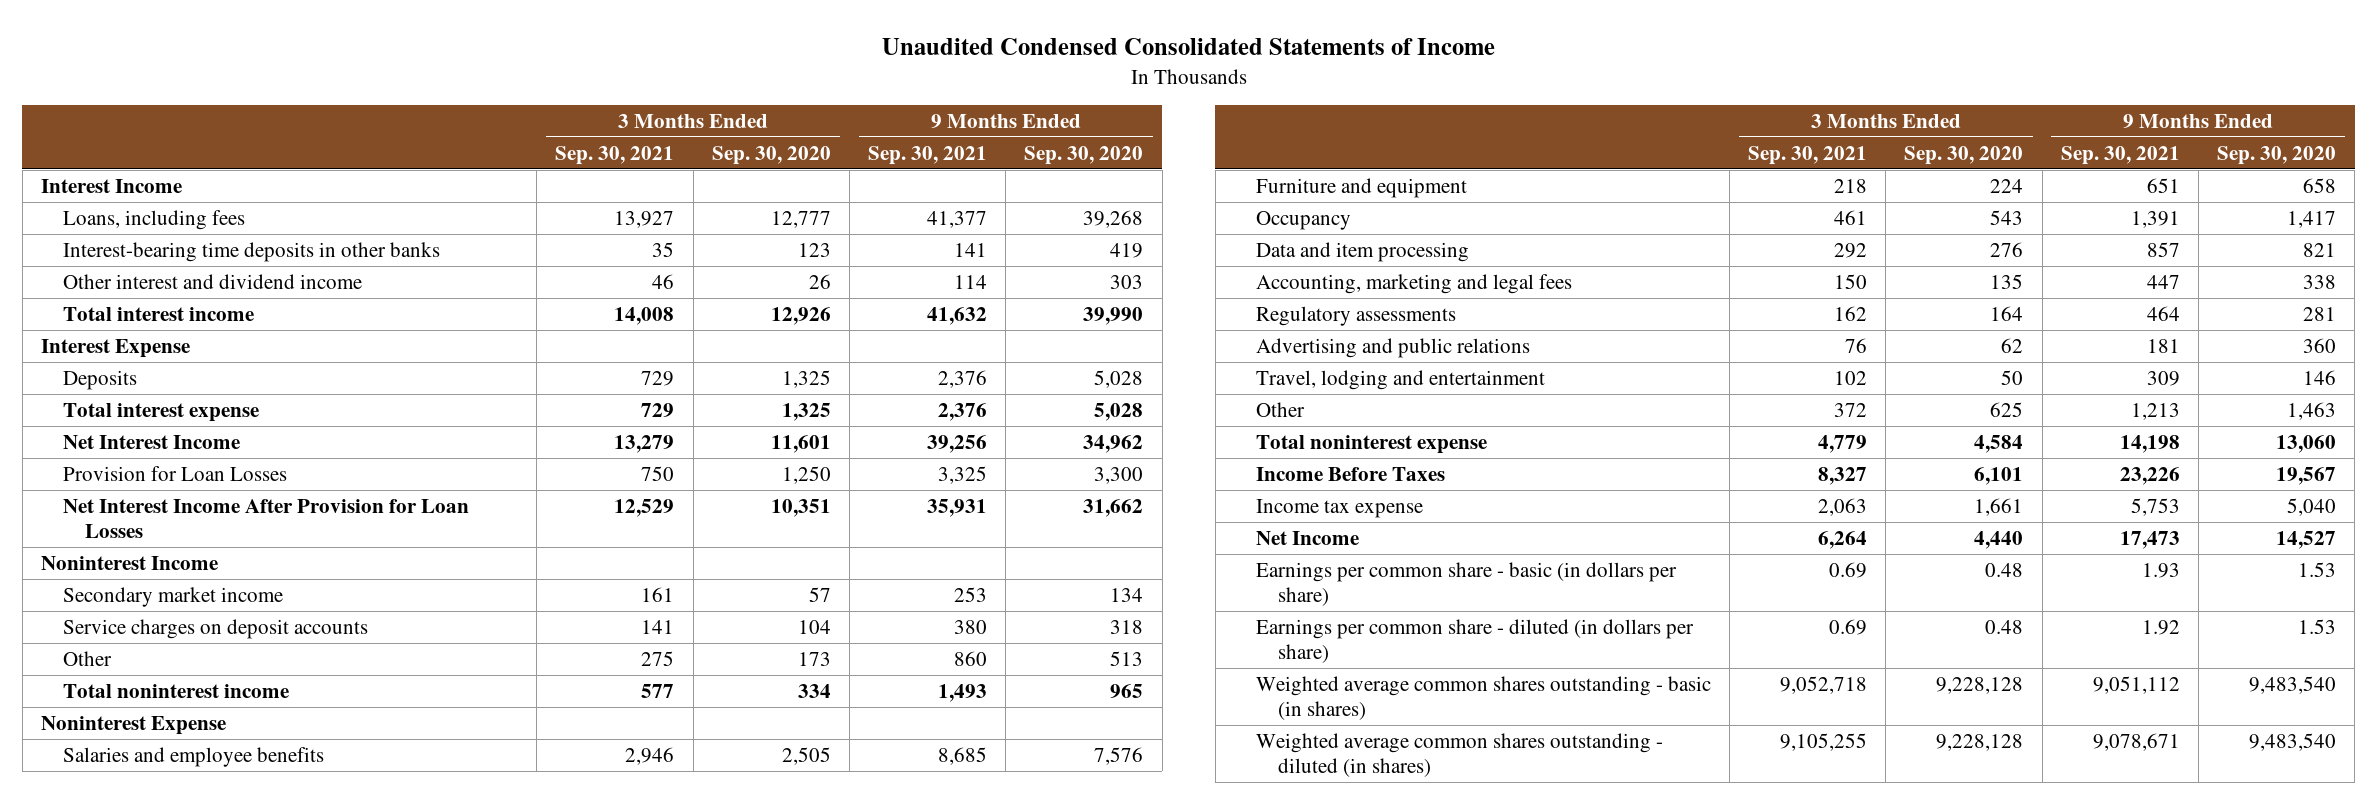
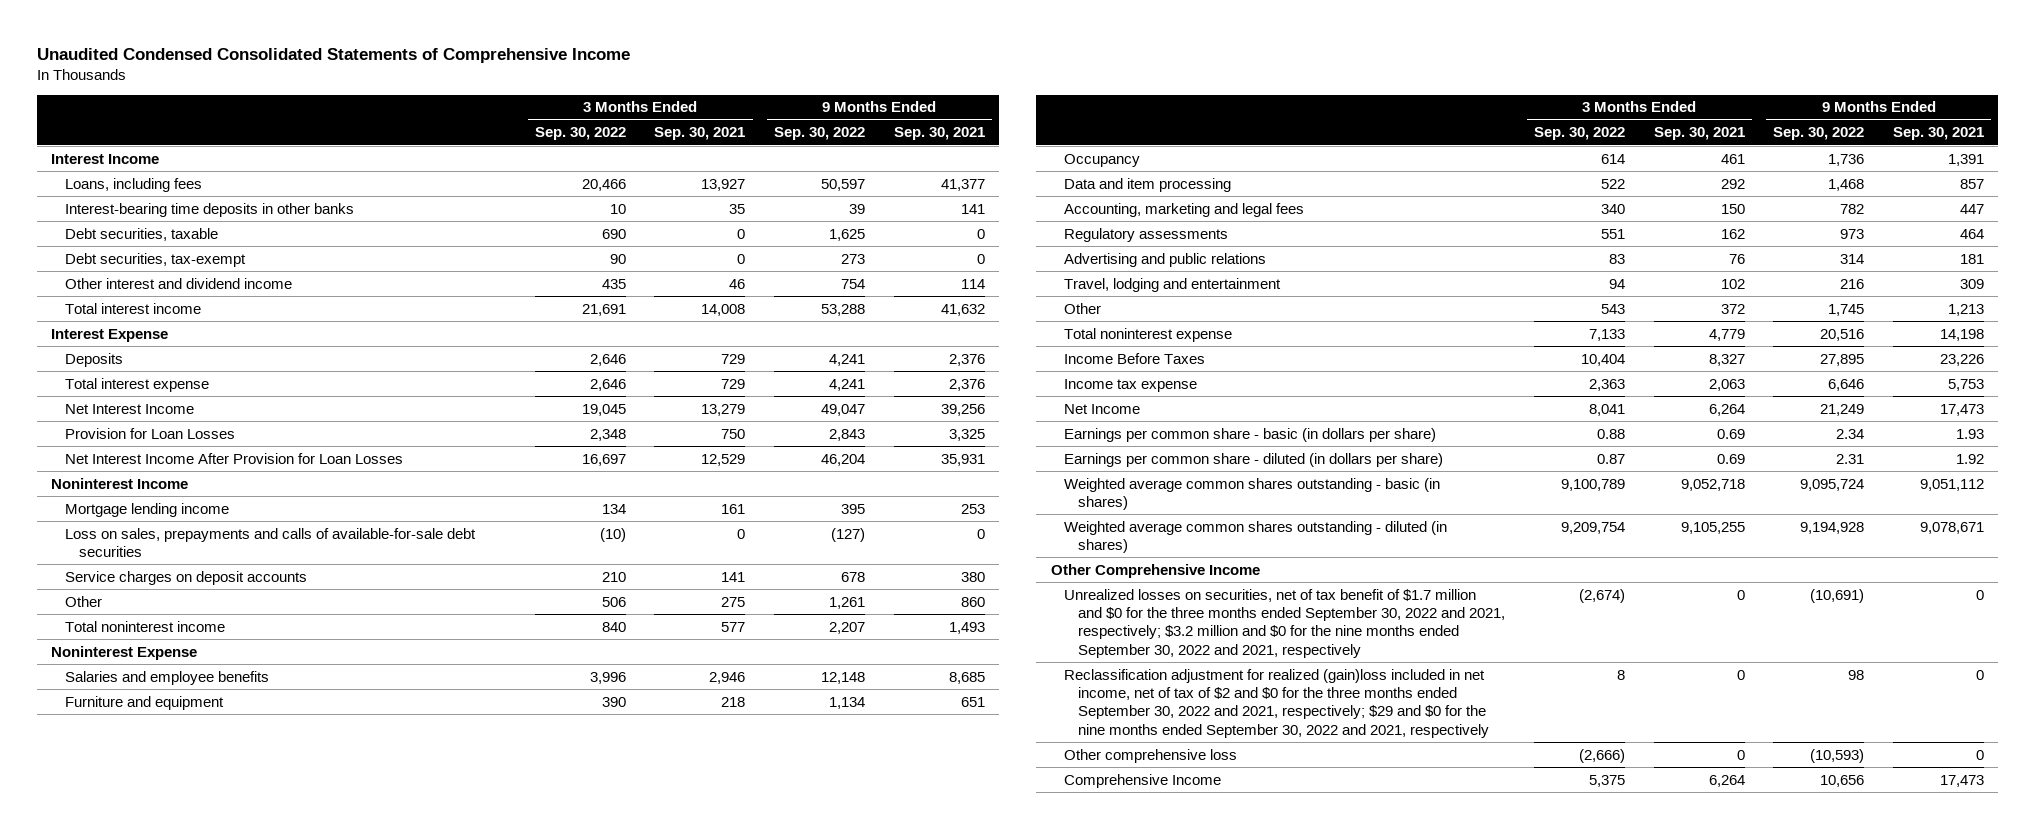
[881,38,1495,56] Unaudited Condensed Consolidated Statements of Income -> [36,47,630,63] Unaudited Condensed Consolidated Statements of Comprehensive Income
[711,145,831,165] Sep. 30, 2020 -> none
[1024,145,1144,165] Sep. 30, 2020 -> none
none -> [534,127,626,141] Sep. 30, 2022
none -> [774,127,866,141] Sep. 30, 2022
none -> [65,227,219,241] Debt securities, taxable
none -> [65,252,247,267] Debt securities, tax-exempt
[63,586,284,607] Secondary market income -> [65,502,230,517] Mortgage lending income
none -> [65,527,477,558] Loss on sales, prepayments and calls of available-for-sale debt securities
none -> [1050,563,1260,578] Other Comprehensive Income
none -> [1064,588,1506,658] Unrealized losses on securities, net of tax benefit of $1.7 million and $0 for the three months ended September 30, 2022 and 2021, respectively; $3.2 million and $0 for the nine months ended September 30, 2022 and 2021, respectively
none -> [1064,668,1490,738] Reclassification adjustment for realized (gain)loss included in net income, net of tax of $2 and $0 for the three months ended September 30, 2022 and 2021, respectively; $29 and $0 for the nine months ended September 30, 2022 and 2021, respectively
none -> [1064,748,1238,763] Other comprehensive loss
none -> [1064,773,1222,788] Comprehensive Income

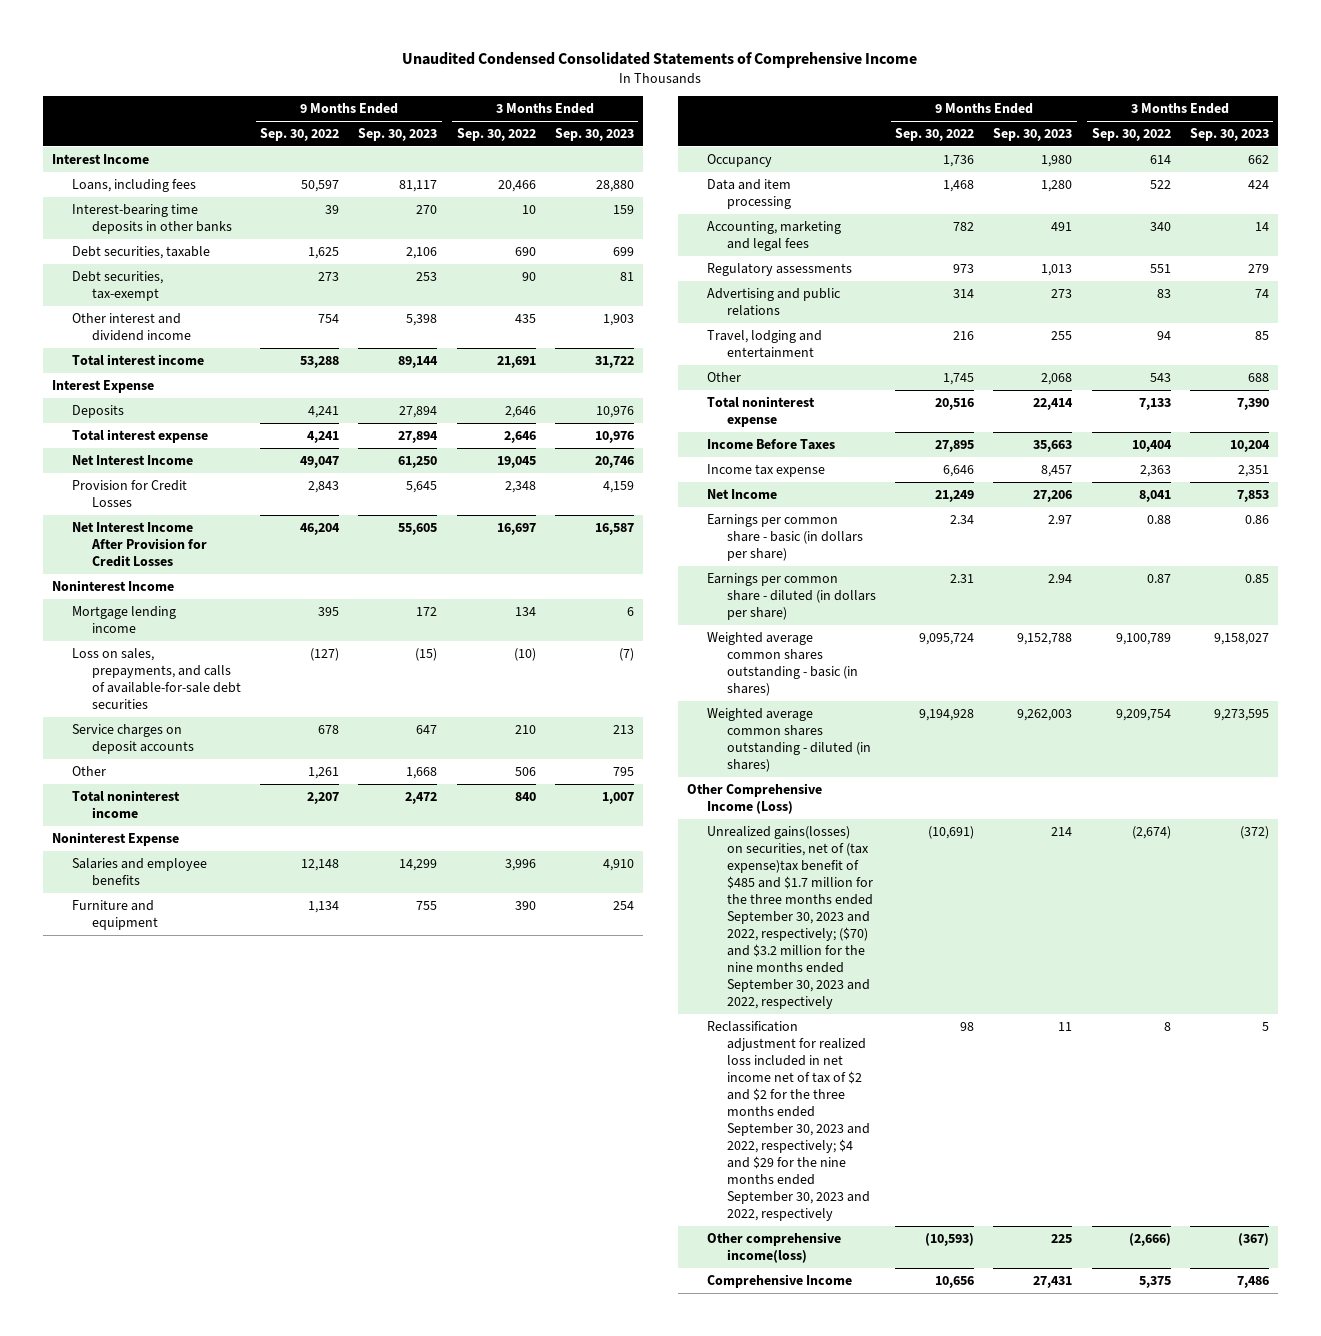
[654,127,746,141] Sep. 30, 2021 -> none
[893,127,985,141] Sep. 30, 2021 -> none
none -> [358,127,438,141] Sep. 30, 2023
none -> [554,127,634,141] Sep. 30, 2023
[65,427,236,439] Provision for Loan Losses -> [72,479,188,507] Provision for Credit Losses
[65,452,404,464] Net Interest Income After Provision for Loan Losses -> [72,521,208,567] Net Interest Income After Provision for Credit Losses
[65,527,477,558] Loss on sales, prepayments and calls of available-for-sale debt securities -> [72,647,242,710] Loss on sales, prepayments, and calls of available-for-sale debt securities
[1050,563,1260,578] Other Comprehensive Income -> [687,782,823,814] Other Comprehensive Income (Loss)
[1064,588,1506,658] Unrealized losses on securities, net of tax benefit of $1.7 million and $0 for the three months ended September 30, 2022 and 2021, respectively; $3.2 million and $0 for the nine months ended September 30, 2022 and 2021, respectively -> [707,825,874,1010] Unrealized gains(losses) on securities, net of (tax expense)tax benefit of $485 and $1.7 million for the three months ended September 30, 2023 and 2022, respectively; ($70) and $3.2 million for the nine months ended September 30, 2023 and 2022, respectively
[1064,668,1490,738] Reclassification adjustment for realized (gain)loss included in net income, net of tax of $2 and $0 for the three months ended September 30, 2022 and 2021, respectively; $29 and $0 for the nine months ended September 30, 2022 and 2021, respectively -> [707,1020,871,1222] Reclassification adjustment for realized loss included in net income net of tax of $2 and $2 for the three months ended September 30, 2023 and 2022, respectively; $4 and $29 for the nine months ended September 30, 2023 and 2022, respectively
[1064,748,1238,763] Other comprehensive loss -> [707,1231,842,1263] Other comprehensive income(loss)

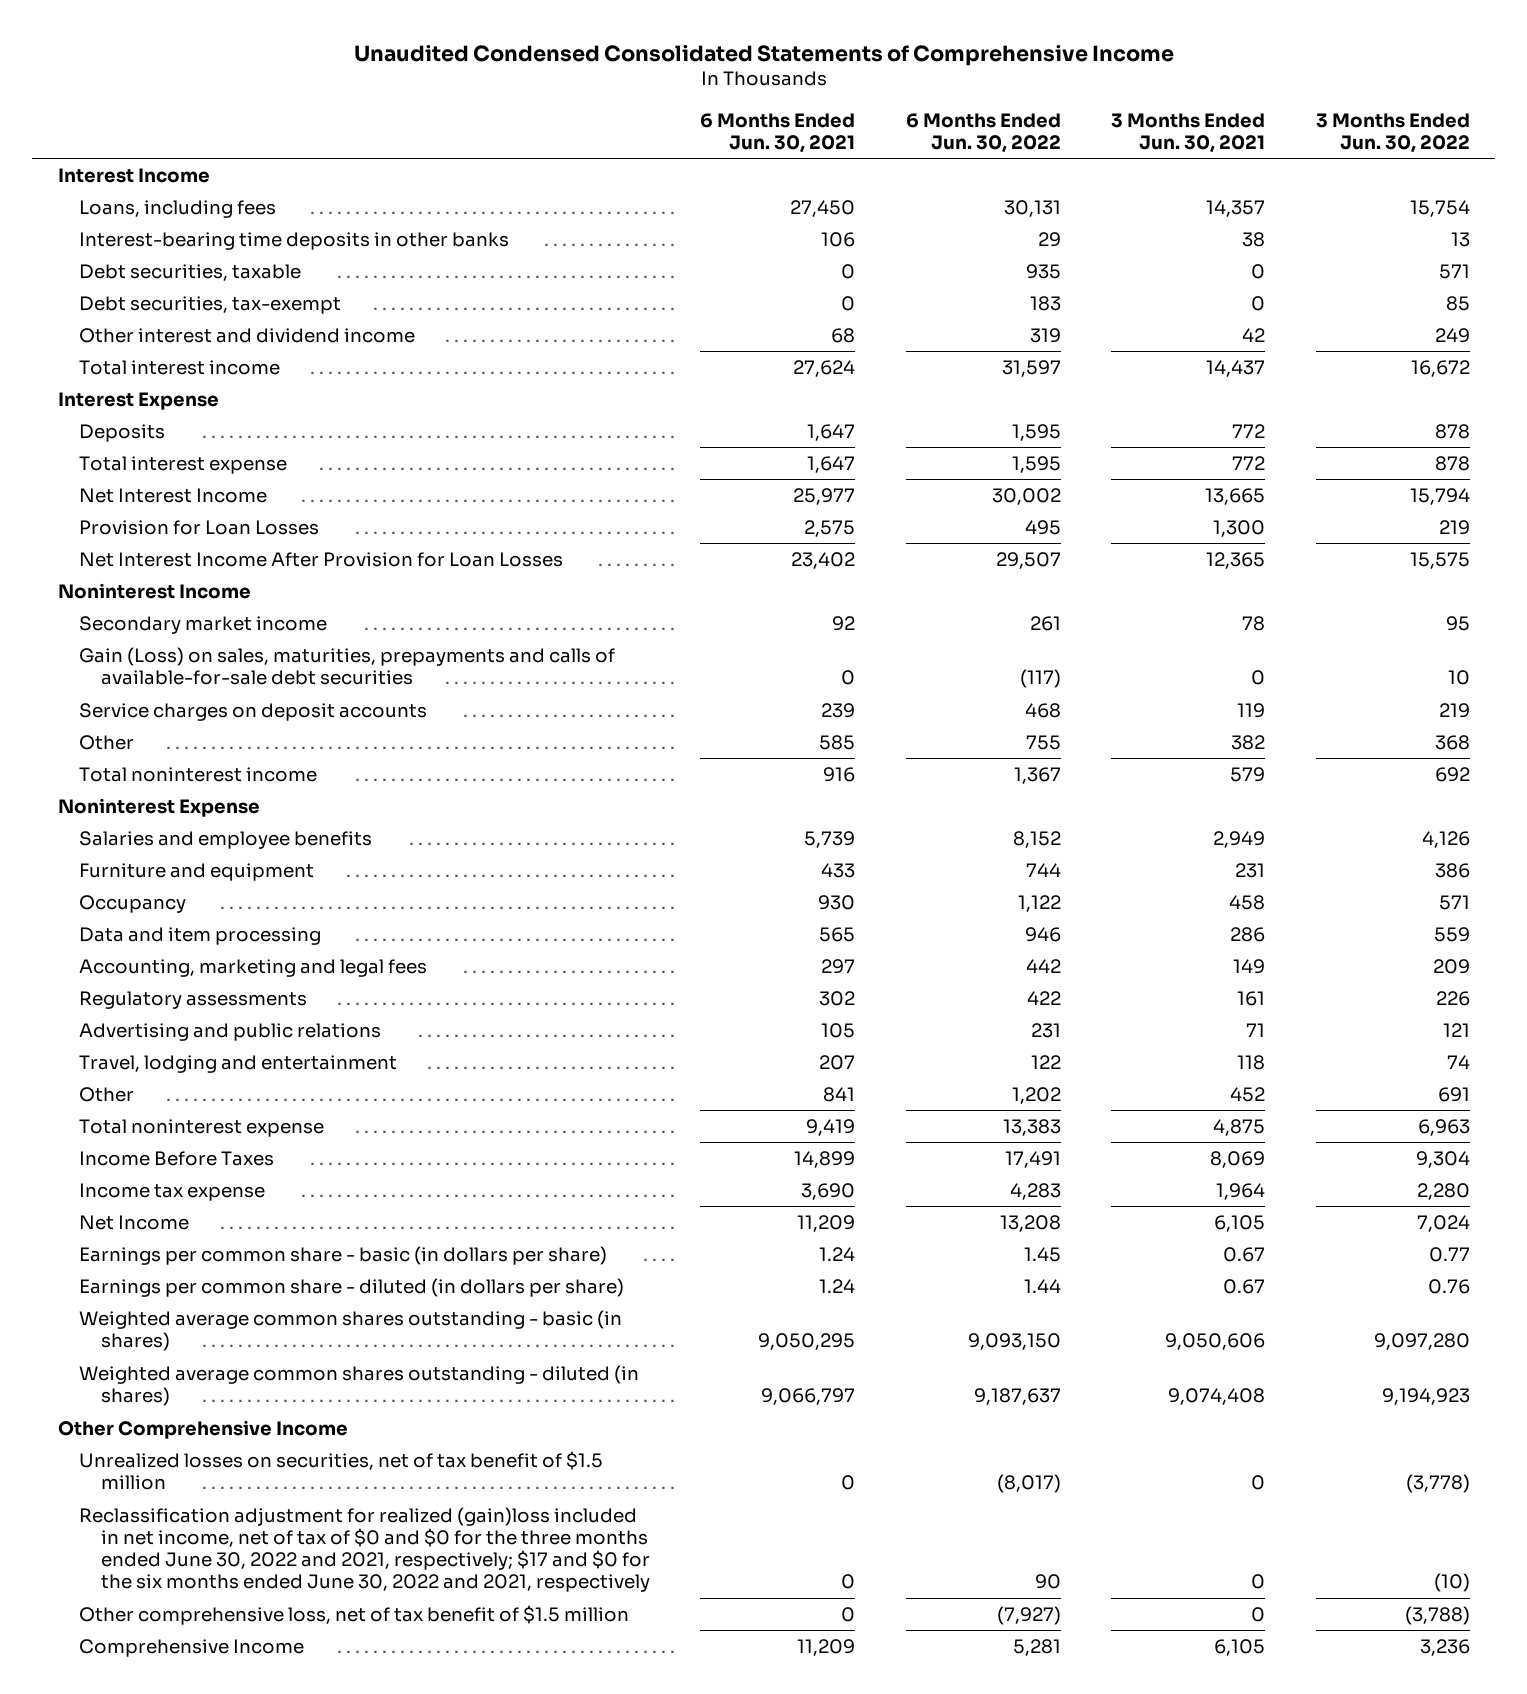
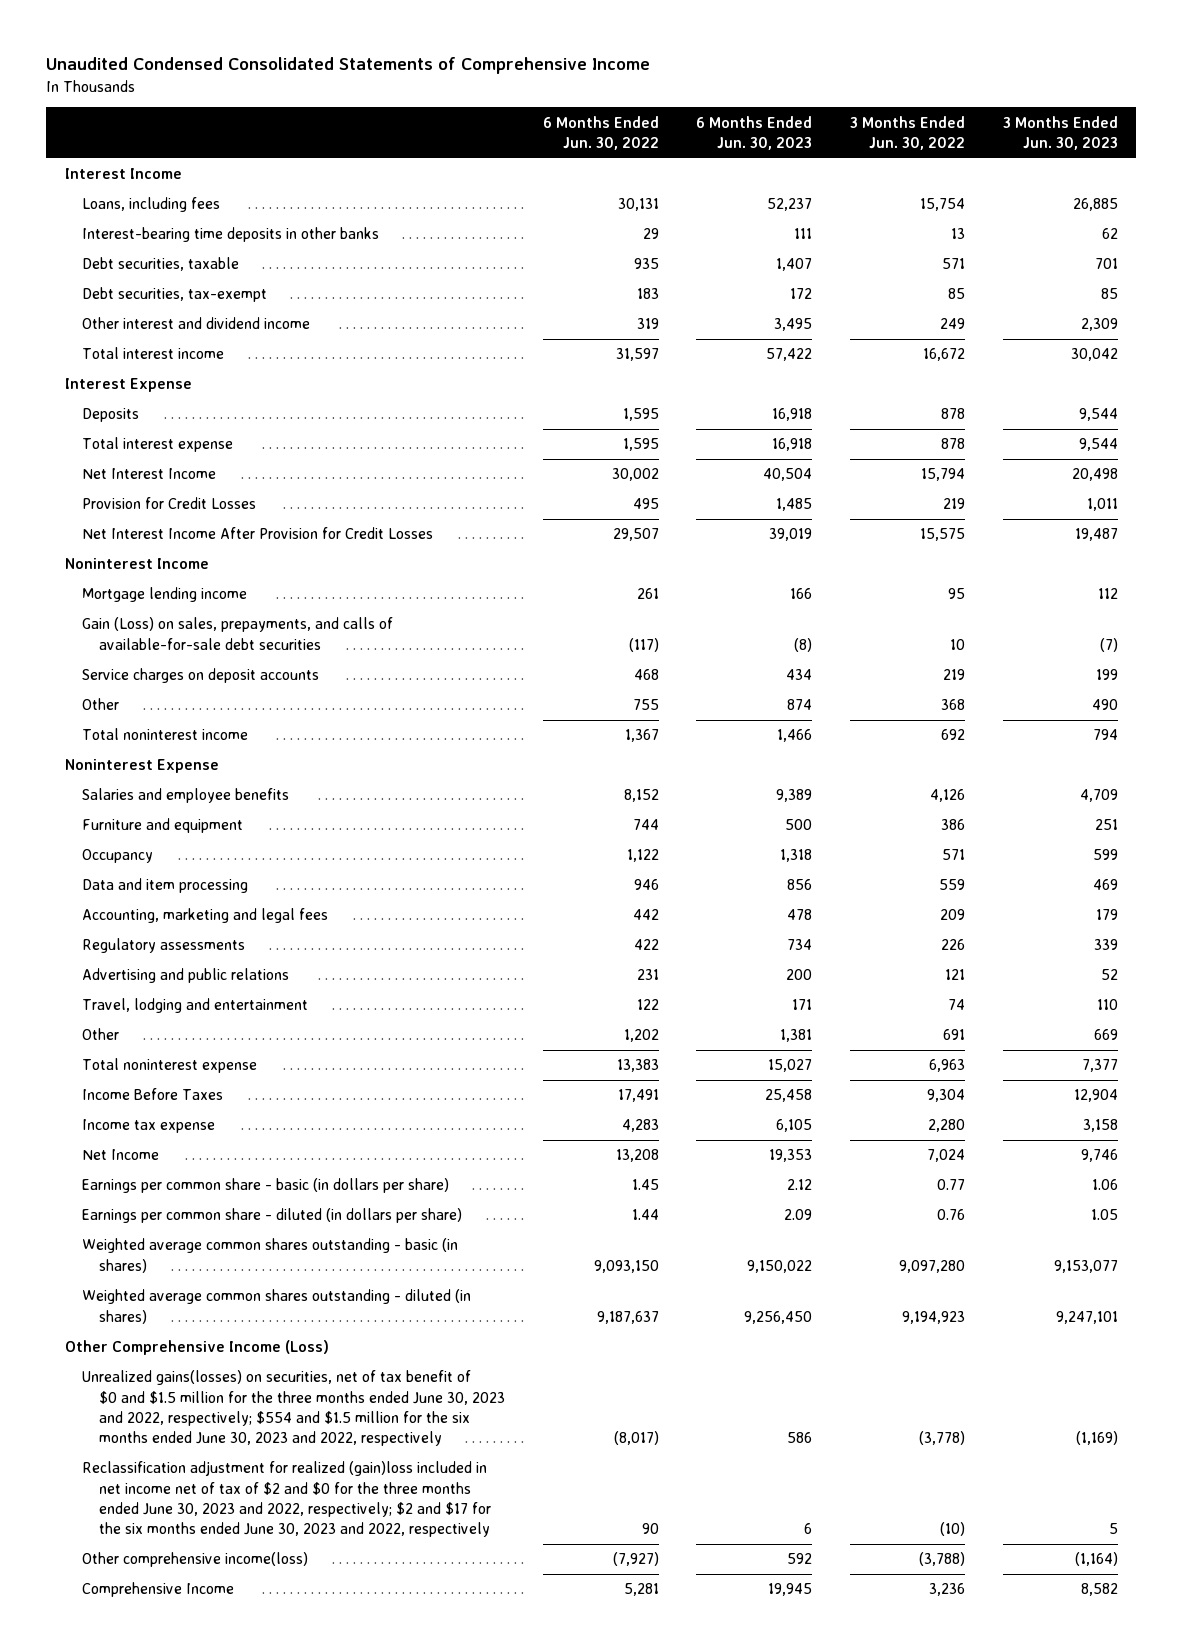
[700,112,856,153] 6 Months Ended Jun. 30, 2021 -> none
[1111,112,1266,153] 3 Months Ended Jun. 30, 2021 -> none
none -> [696,115,813,150] 6 Months Ended Jun. 30, 2023
none -> [1002,115,1118,150] 3 Months Ended Jun. 30, 2023
[79,519,320,535] Provision for Loan Losses -> [82,497,257,510] Provision for Credit Losses
[79,551,564,567] Net Interest Income After Provision for Loan Losses -> [82,527,434,540] Net Interest Income After Provision for Credit Losses
[79,615,328,634] Secondary market income -> [82,587,248,603] Mortgage lending income
[79,646,616,685] Gain (Loss) on sales, maturities, prepayments and calls of available-for-sale debt securities -> [82,617,394,650] Gain (Loss) on sales, prepayments, and calls of available-for-sale debt securities
[57,1419,348,1439] Other Comprehensive Income -> [65,1340,330,1356] Other Comprehensive Income (Loss)
[79,1450,604,1490] Unrealized losses on securities, net of tax benefit of $1.5 million -> [82,1370,506,1447] Unrealized gains(losses) on securities, net of tax benefit of $0 and $1.5 million for the three months ended June 30, 2023 and 2022, respectively; $554 and $1.5 million for the six months ended June 30, 2023 and 2022, respectively
[79,1506,650,1593] Reclassification adjustment for realized (gain)loss included in net income, net of tax of $0 and $0 for the three months ended June 30, 2022 and 2021, respectively; $17 and $0 for the six months ended June 30, 2022 and 2021, respectively -> [82,1461,492,1538] Reclassification adjustment for realized (gain)loss included in net income net of tax of $2 and $0 for the three months ended June 30, 2023 and 2022, respectively; $2 and $17 for the six months ended June 30, 2023 and 2022, respectively
[79,1604,630,1625] Other comprehensive loss, net of tax benefit of $1.5 million -> [82,1552,309,1568] Other comprehensive income(loss)

